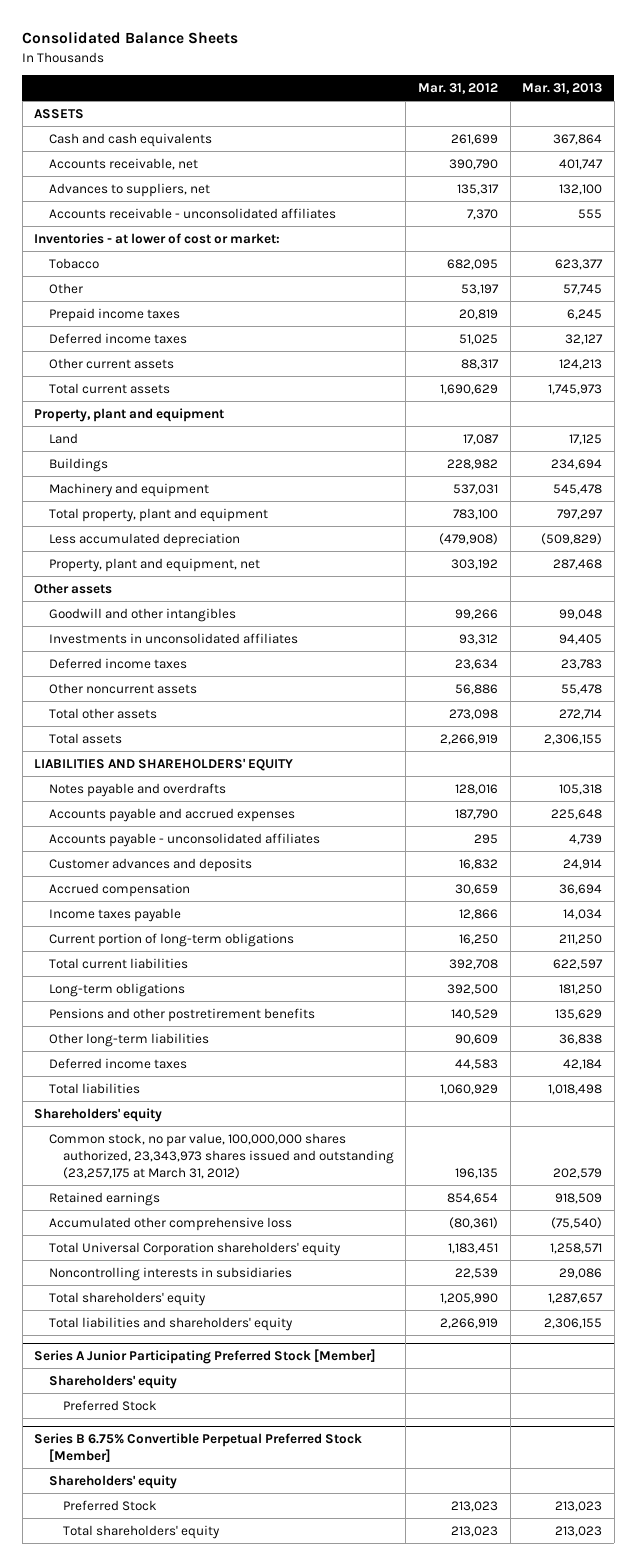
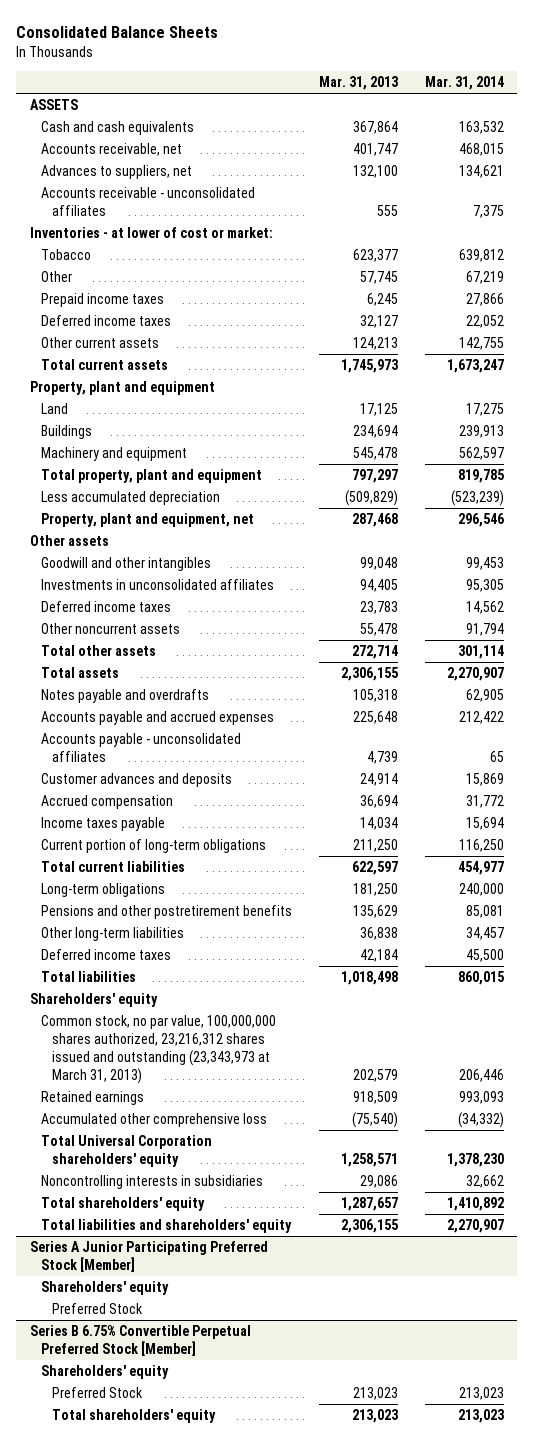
[418,83,499,95] Mar. 31, 2012 -> none
none -> [424,76,504,91] Mar. 31, 2014
[34,757,294,771] LIABILITIES AND SHAREHOLDERS' EQUITY -> none
[48,1132,394,1179] Common stock, no par value, 100,000,000 shares authorized, 23,343,973 shares issued and outstanding (23,257,175 at March 31, 2012) -> [41,1015,277,1085] Common stock, no par value, 100,000,000 shares authorized, 23,216,312 shares issued and outstanding (23,343,973 at March 31, 2013)

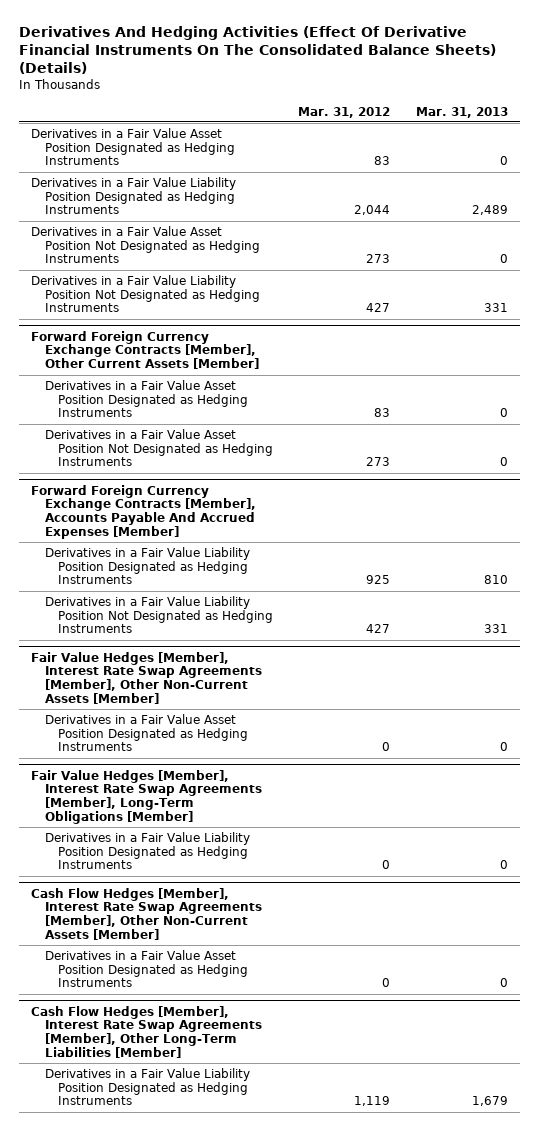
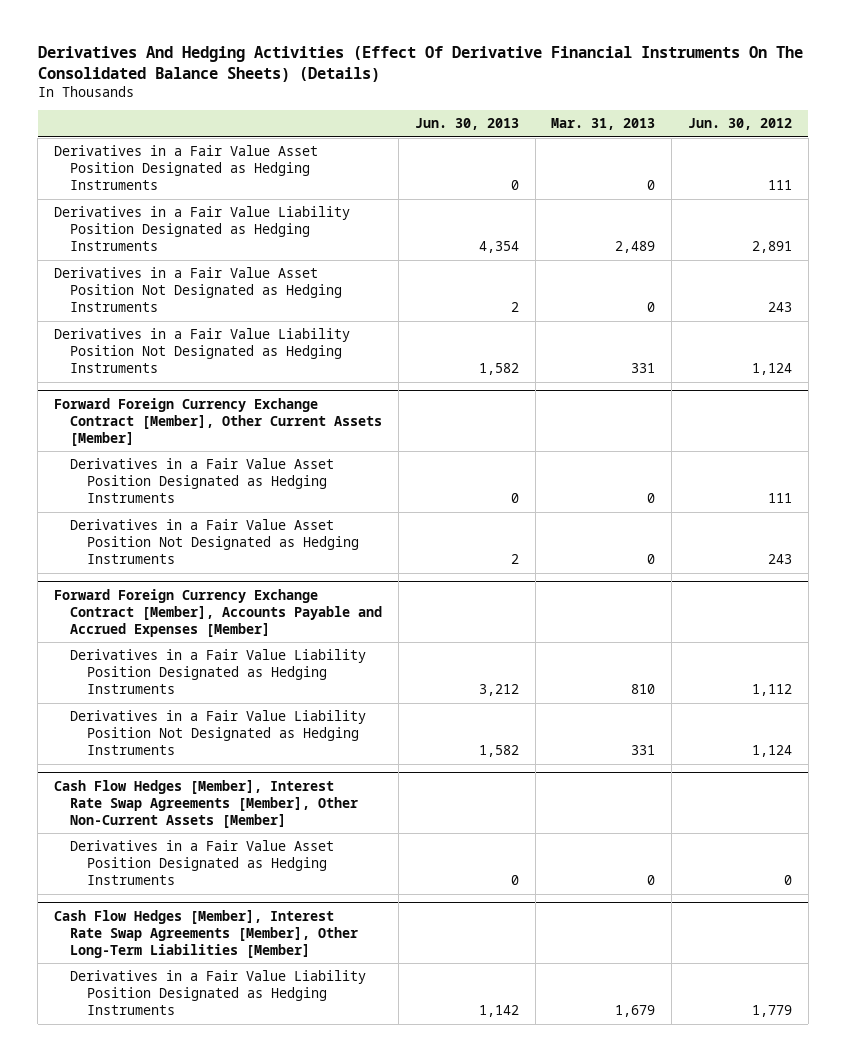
[298,106,391,118] Mar. 31, 2012 -> none
none -> [414,118,519,131] Jun. 30, 2013
none -> [688,118,793,131] Jun. 30, 2012
[31,330,259,370] Forward Foreign Currency Exchange Contracts [Member], Other Current Assets [Member] -> [53,397,383,446] Forward Foreign Currency Exchange Contract [Member], Other Current Assets [Member]
[31,484,256,540] Forward Foreign Currency Exchange Contracts [Member], Accounts Payable And Accrued Expenses [Member] -> [53,588,383,637] Forward Foreign Currency Exchange Contract [Member], Accounts Payable and Accrued Expenses [Member]
[31,651,262,705] Fair Value Hedges [Member], Interest Rate Swap Agreements [Member], Other Non-Current Assets [Member] -> none
[44,713,249,752] Derivatives in a Fair Value Asset Position Designated as Hedging Instruments -> none
[31,769,262,825] Fair Value Hedges [Member], Interest Rate Swap Agreements [Member], Long-Term Obligations [Member] -> none
[44,831,250,870] Derivatives in a Fair Value Liability Position Designated as Hedging Instruments -> none

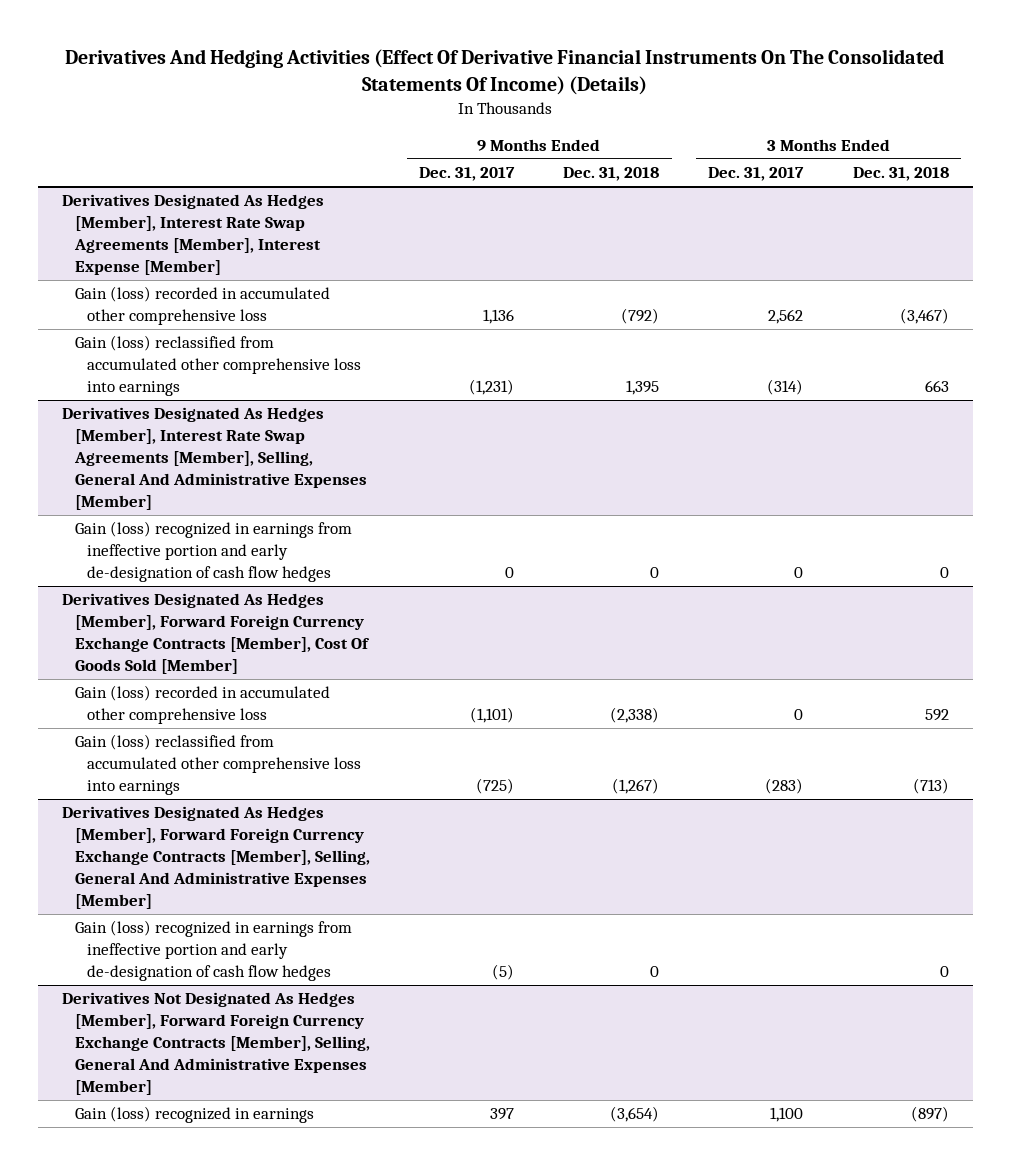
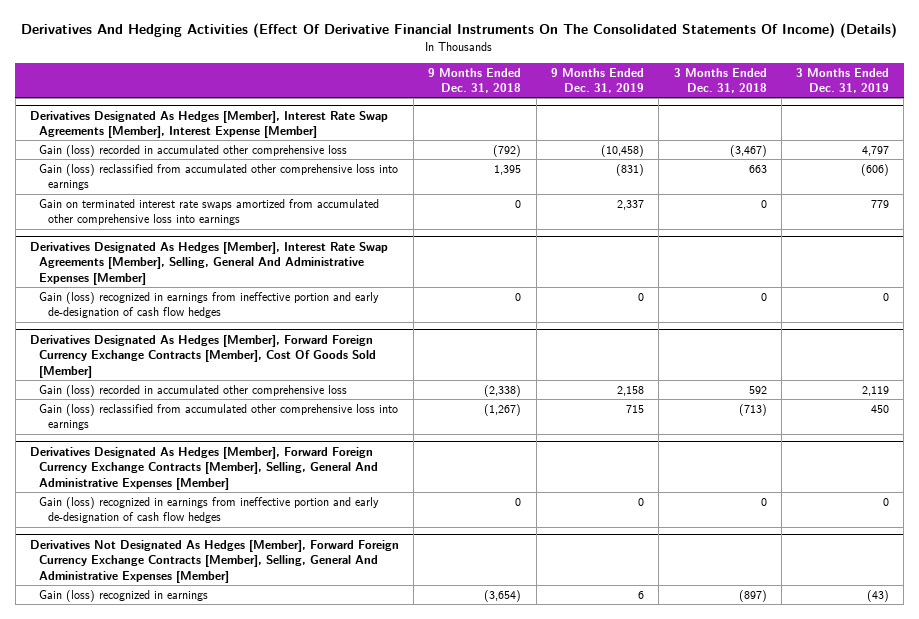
[419,167,516,182] Dec. 31, 2017 -> none
[708,167,805,182] Dec. 31, 2017 -> none
none -> [550,67,644,94] 9 Months Ended Dec. 31, 2019
none -> [796,67,890,94] 3 Months Ended Dec. 31, 2019
none -> [38,198,379,226] Gain on terminated interest rate swaps amortized from accumulated other comprehensive loss into earnings

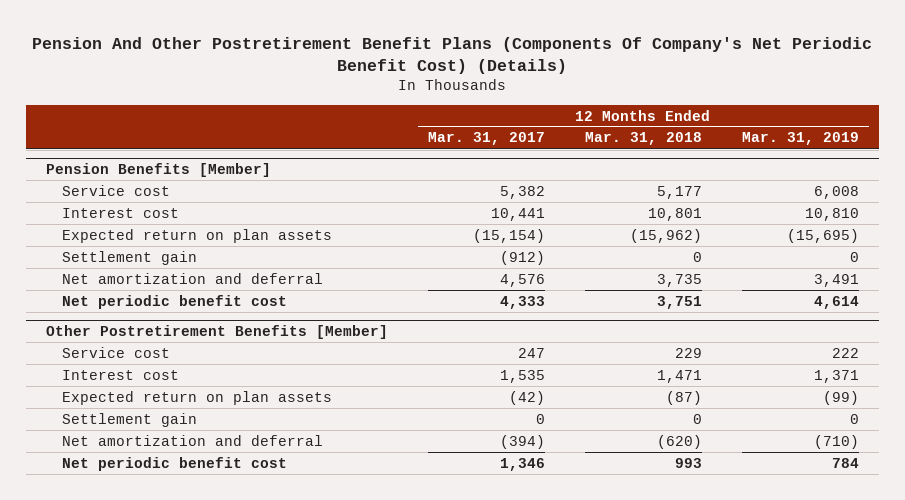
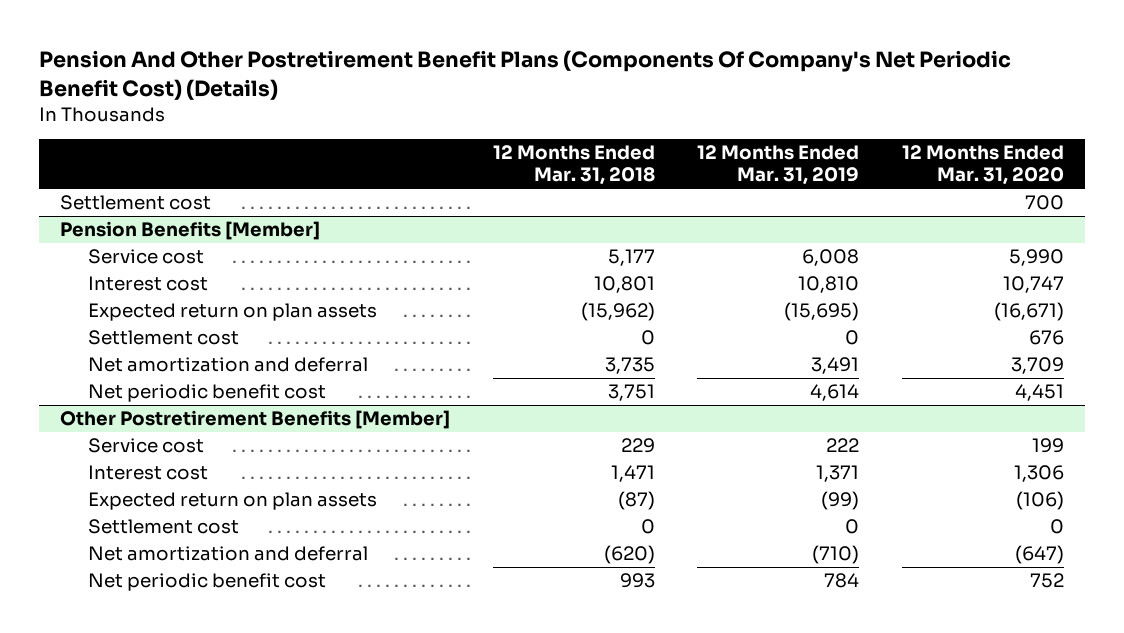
[428,132,546,146] Mar. 31, 2017 -> none
none -> [901,145,1064,186] 12 Months Ended Mar. 31, 2020
none -> [60,195,212,211] Settlement cost
[61,250,197,265] Settlement gain -> [88,330,240,346] Settlement cost
[61,412,197,427] Settlement gain -> [88,519,240,535] Settlement cost

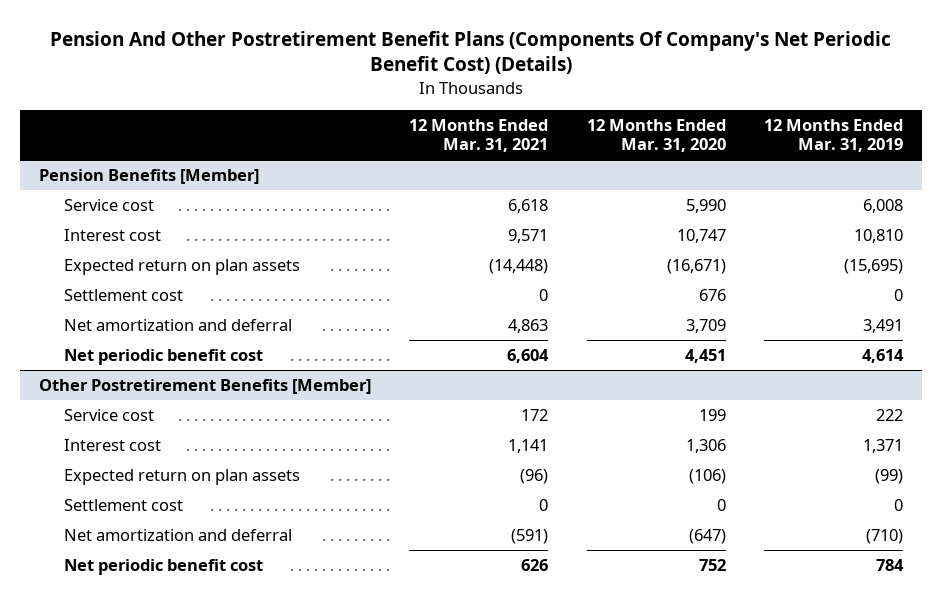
[492,145,655,186] 12 Months Ended Mar. 31, 2018 -> none
none -> [409,119,549,153] 12 Months Ended Mar. 31, 2021
[60,195,212,211] Settlement cost -> none

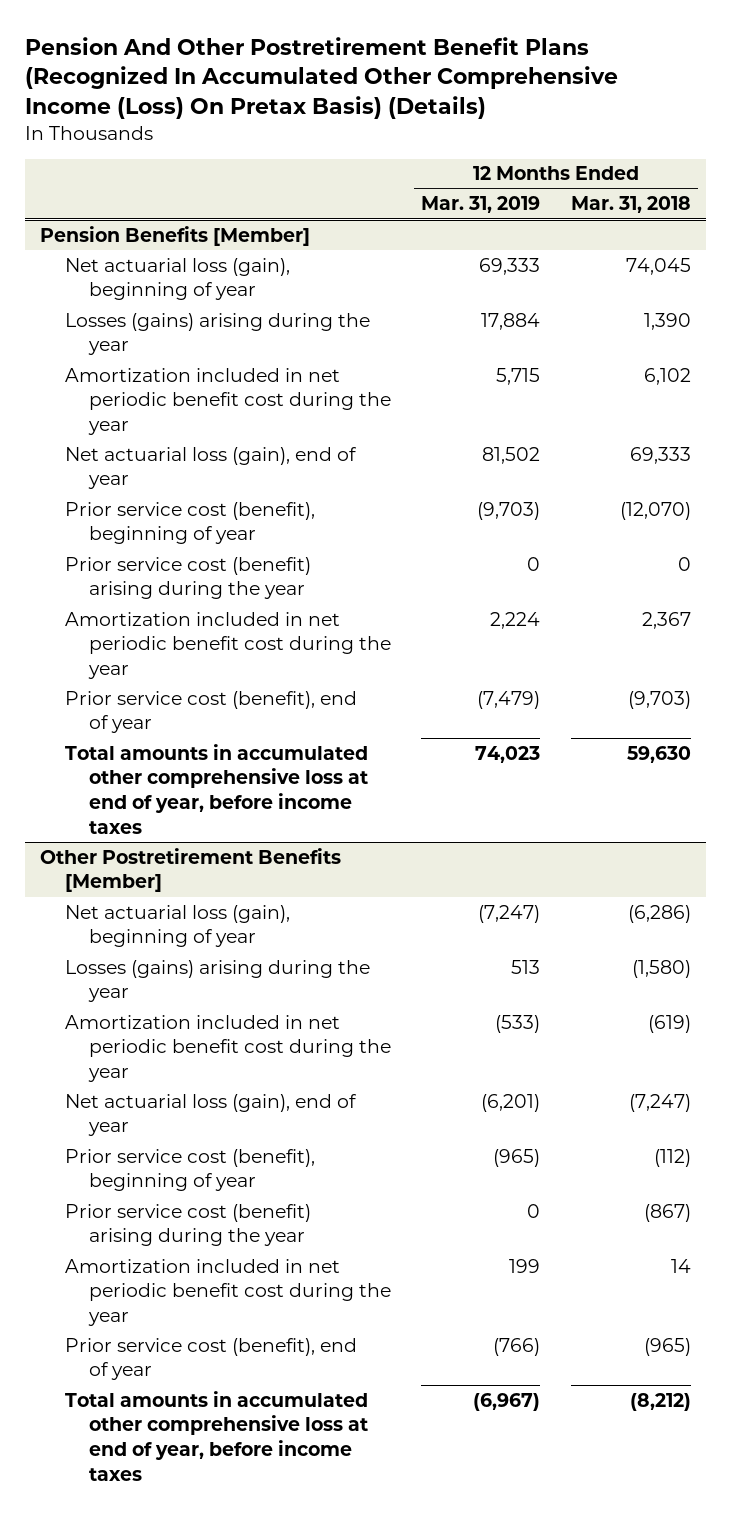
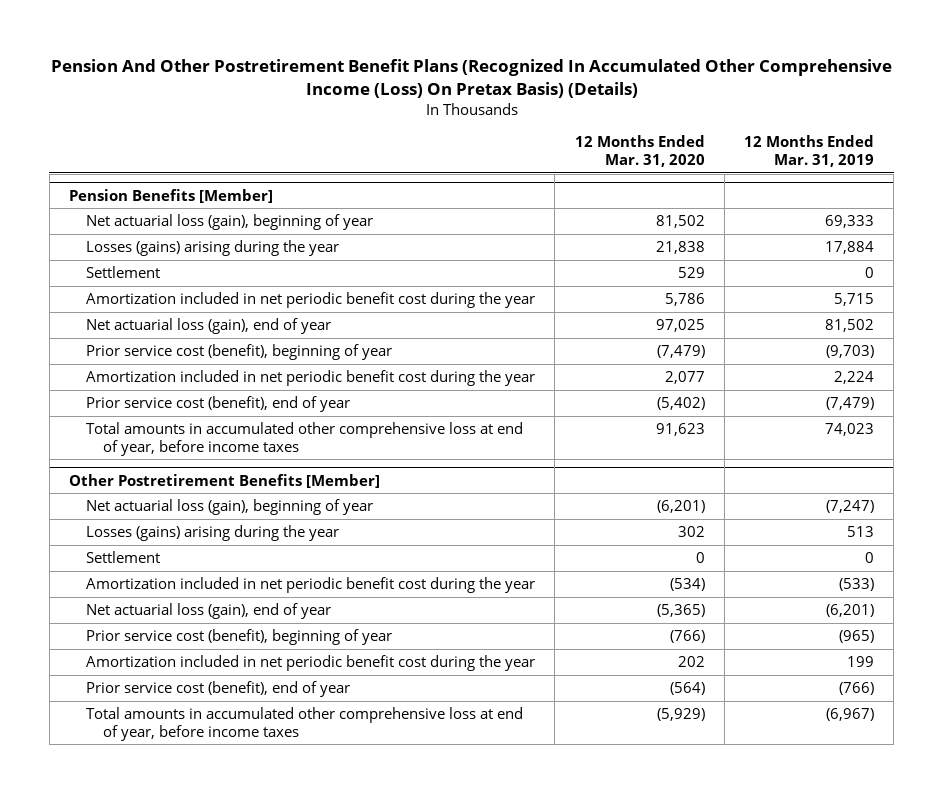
[570,196,691,214] Mar. 31, 2018 -> none
none -> [574,135,705,168] 12 Months Ended Mar. 31, 2020
none -> [86,265,161,278] Settlement
[64,556,311,600] Prior service cost (benefit) arising during the year -> none
none -> [86,550,161,563] Settlement
[64,1203,311,1247] Prior service cost (benefit) arising during the year -> none

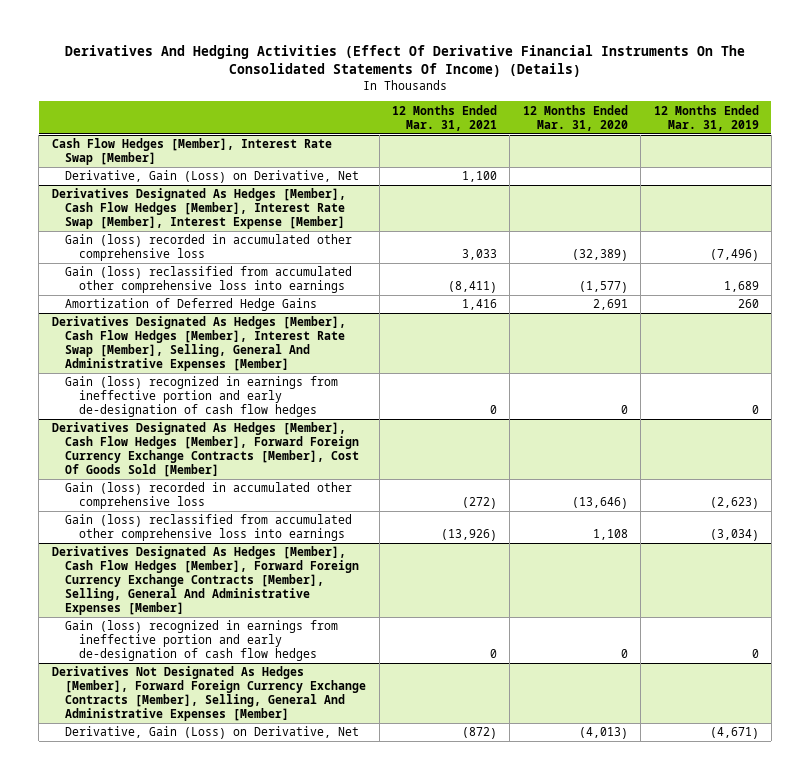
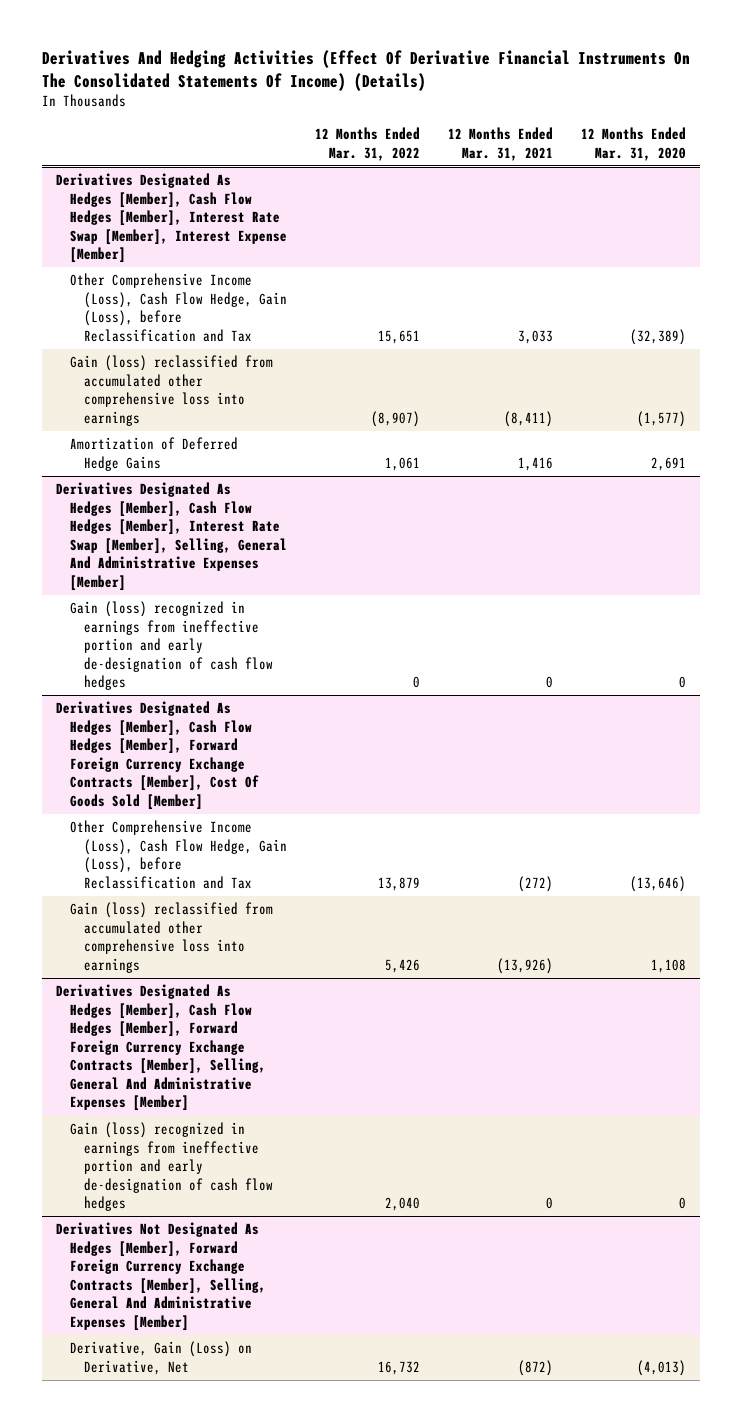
[653,104,759,131] 12 Months Ended Mar. 31, 2019 -> none
none -> [315,127,421,161] 12 Months Ended Mar. 31, 2022
[51,138,332,166] Cash Flow Hedges [Member], Interest Rate Swap [Member] -> none
[65,170,360,184] Derivative, Gain (Loss) on Derivative, Net -> none
[65,234,353,262] Gain (loss) recorded in accumulated other comprehensive loss -> [69,273,288,342] Other Comprehensive Income (Loss), Cash Flow Hedge, Gain (Loss), before Reclassification and Tax
[65,482,353,510] Gain (loss) recorded in accumulated other comprehensive loss -> [69,820,288,889] Other Comprehensive Income (Loss), Cash Flow Hedge, Gain (Loss), before Reclassification and Tax

